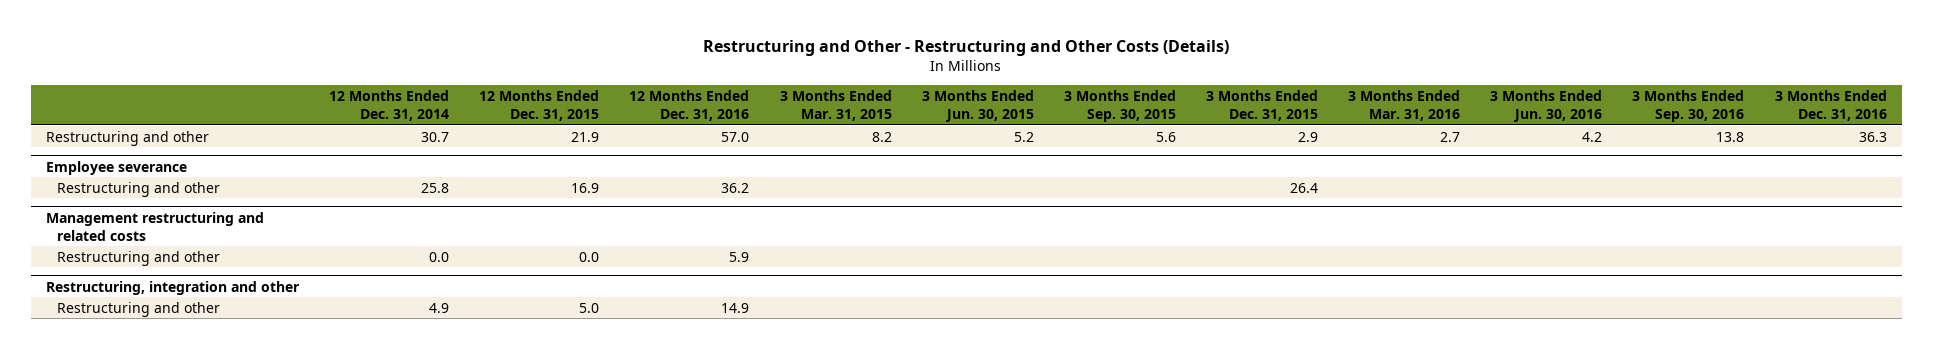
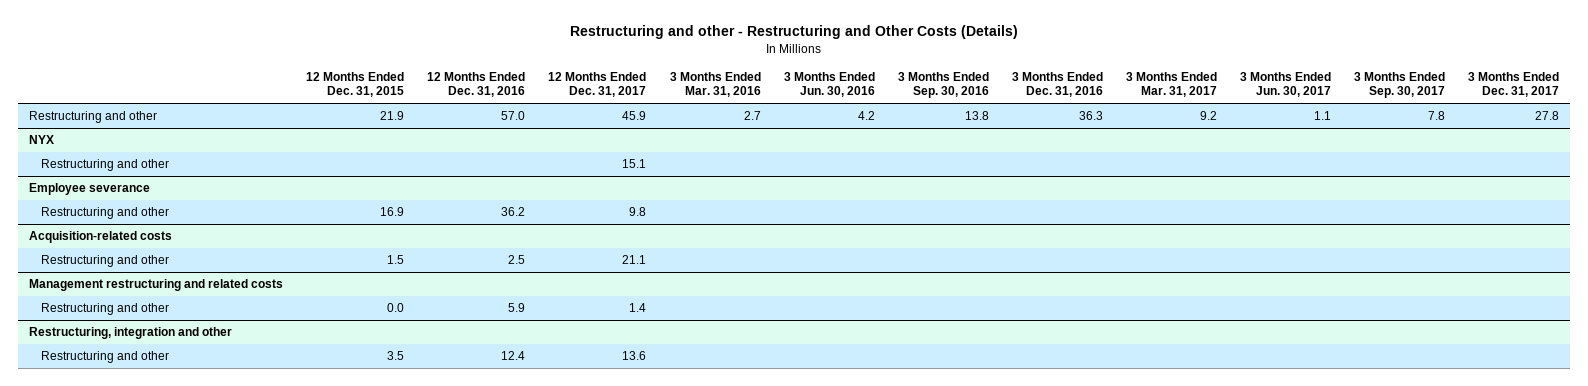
[703,40,1230,57] Restructuring and Other - Restructuring and Other Costs (Details) -> [570,25,1019,40] Restructuring and other - Restructuring and Other Costs (Details)
[329,89,450,121] 12 Months Ended Dec. 31, 2014 -> none
[779,89,892,121] 3 Months Ended Mar. 31, 2015 -> none
[921,89,1034,122] 3 Months Ended Jun. 30, 2015 -> none
[1063,89,1176,122] 3 Months Ended Sep. 30, 2015 -> none
[1206,89,1319,121] 3 Months Ended Dec. 31, 2015 -> none
none -> [548,71,647,98] 12 Months Ended Dec. 31, 2017
none -> [1125,71,1217,98] 3 Months Ended Mar. 31, 2017
none -> [1239,71,1331,98] 3 Months Ended Jun. 30, 2017
none -> [1353,71,1445,99] 3 Months Ended Sep. 30, 2017
none -> [1467,71,1559,98] 3 Months Ended Dec. 31, 2017
none -> [29,135,55,145] NYX
none -> [41,159,170,172] Restructuring and other
none -> [29,231,173,244] Acquisition-related costs
none -> [41,255,170,268] Restructuring and other
[579,302,600,313] 5.0 -> [387,351,405,361] 3.5
[721,302,750,313] 14.9 -> [501,351,526,361] 12.4

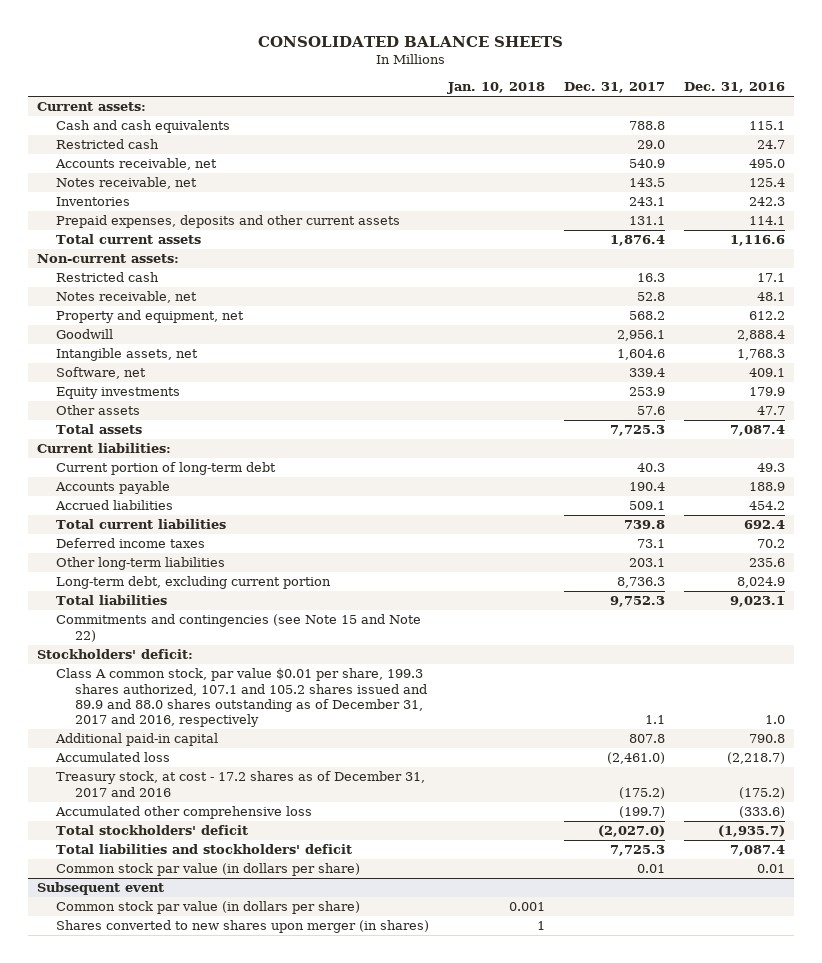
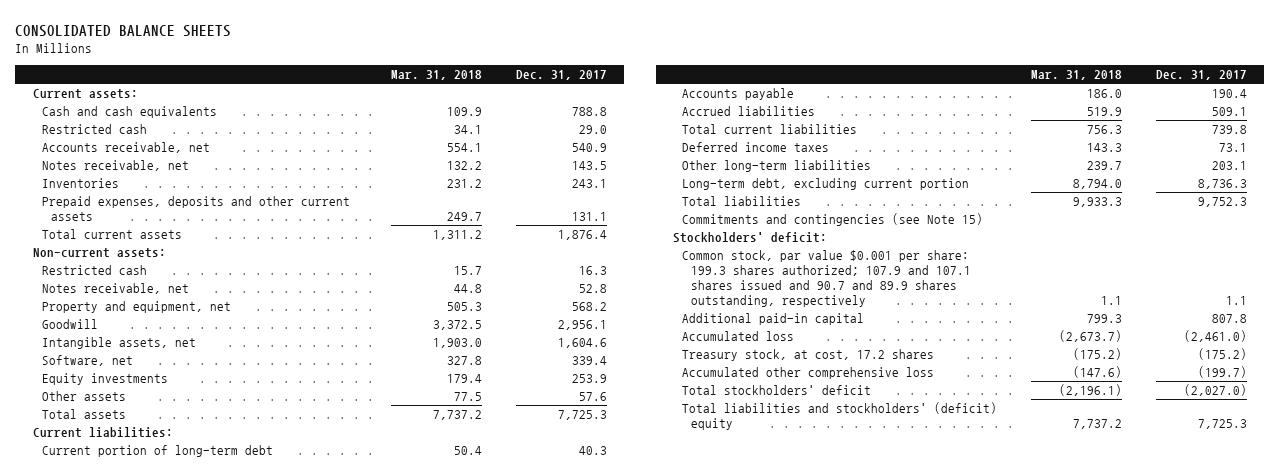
[446,82,545,95] Jan. 10, 2018 -> none
[683,82,785,94] Dec. 31, 2016 -> none
none -> [390,70,482,81] Mar. 31, 2018
[56,614,422,642] Commitments and contingencies (see Note 15 and Note 22) -> [681,213,983,227] Commitments and contingencies (see Note 15)
[56,668,428,728] Class A common stock, par value $0.01 per share, 199.3 shares authorized, 107.1 and 105.2 shares issued and 89.9 and 88.0 shares outstanding as of December 31, 2017 and 2016, respectively -> [681,250,971,307] Common stock, par value $0.001 per share: 199.3 shares authorized; 107.9 and 107.1 shares issued and 90.7 and 89.9 shares outstanding, respectively
[56,771,426,797] Treasury stock, at cost - 17.2 shares as of December 31, 2017 and 2016 -> [681,349,934,362] Treasury stock, at cost, 17.2 shares
[56,863,361,877] Common stock par value (in dollars per share) -> none
[37,882,165,896] Subsequent event -> none
[56,901,361,915] Common stock par value (in dollars per share) -> none
[56,920,430,934] Shares converted to new shares upon merger (in shares) -> none
[56,844,353,855] Total liabilities and stockholders' deficit -> [681,402,997,431] Total liabilities and stockholders' (deficit) equity

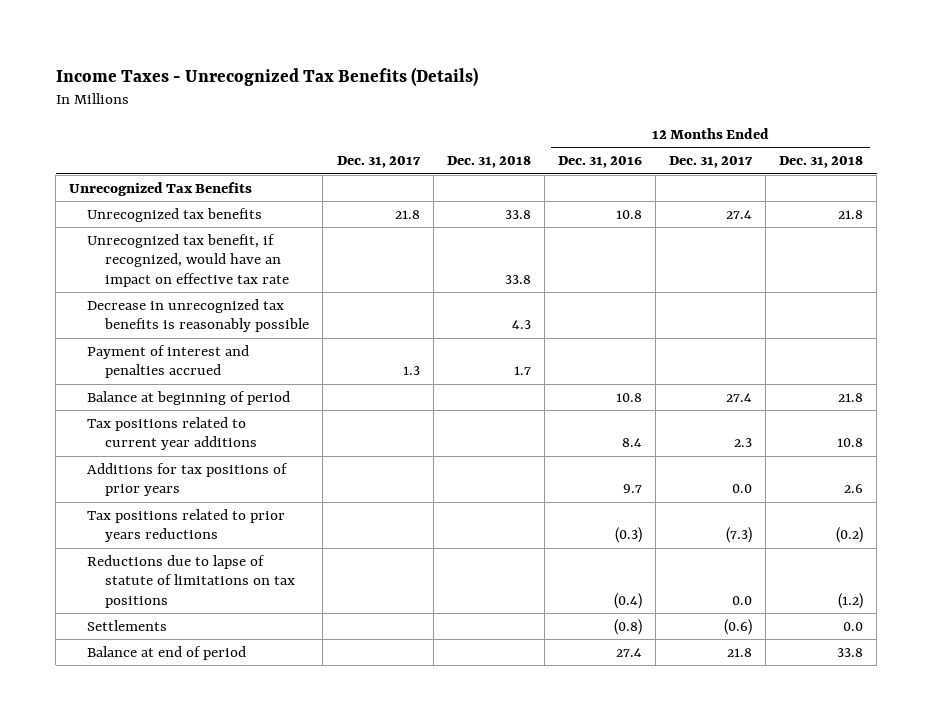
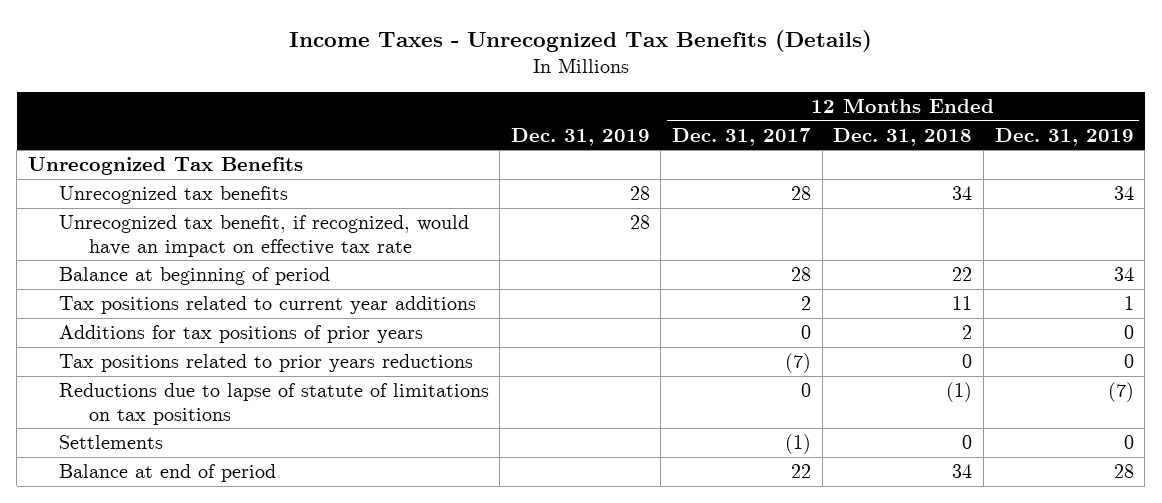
[336,156,421,169] Dec. 31, 2017 -> none
[446,156,531,169] Dec. 31, 2018 -> none
[557,156,642,169] Dec. 31, 2016 -> none
none -> [510,127,650,146] Dec. 31, 2019
none -> [994,127,1134,146] Dec. 31, 2019
[726,209,753,219] 27.4 -> [791,185,812,200] 28
[838,209,864,219] 21.8 -> [952,185,973,200] 34
[87,298,310,333] Decrease in unrecognized tax benefits is reasonably possible -> none
[87,344,250,379] Payment of interest and penalties accrued -> none
[726,392,753,402] 27.4 -> [791,266,812,281] 28
[838,392,864,402] 21.8 -> [952,266,973,281] 22
[734,438,753,448] 2.3 -> [801,295,812,310] 2
[837,438,864,448] 10.8 -> [952,295,973,310] 11
[732,484,753,494] 0.0 -> [801,324,812,339] 0
[844,484,864,494] 2.6 -> [962,324,973,339] 2
[726,527,753,544] (7.3) -> [785,352,812,373] (7)
[836,527,864,544] (0.2) -> [962,353,973,368] 0
[732,595,753,605] 0.0 -> [801,382,812,397] 0
[838,592,864,609] (1.2) -> [946,381,973,402] (1)
[724,618,753,635] (0.6) -> [785,433,812,454] (1)
[843,621,864,631] 0.0 -> [962,434,973,449] 0
[727,647,753,657] 21.8 -> [791,463,812,478] 22
[837,647,864,657] 33.8 -> [952,463,973,478] 34

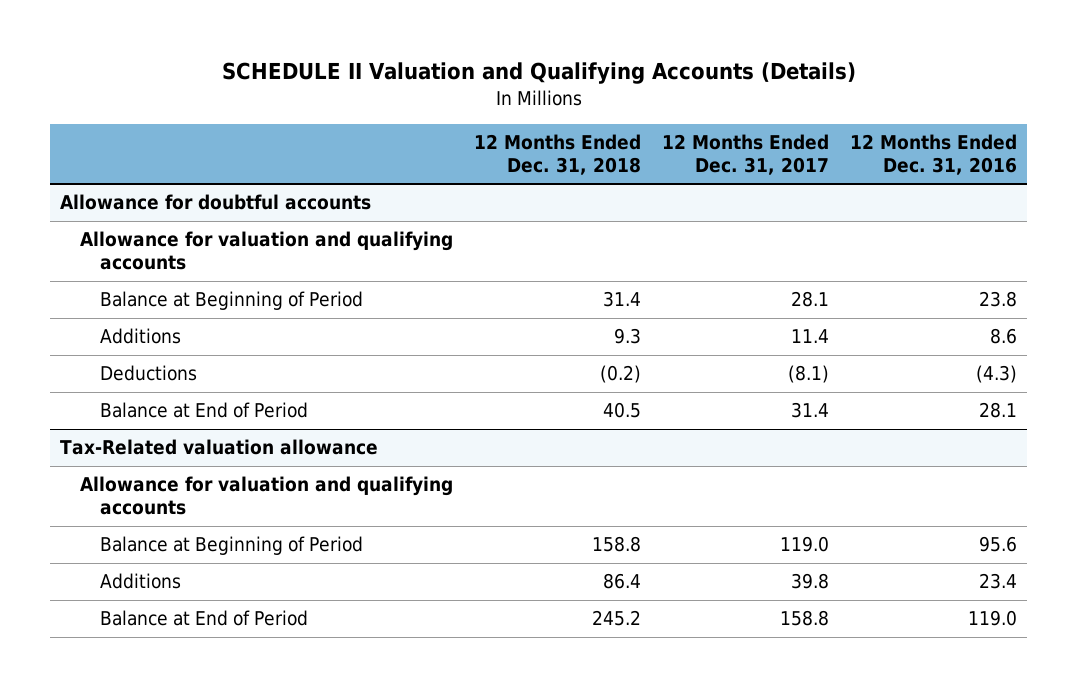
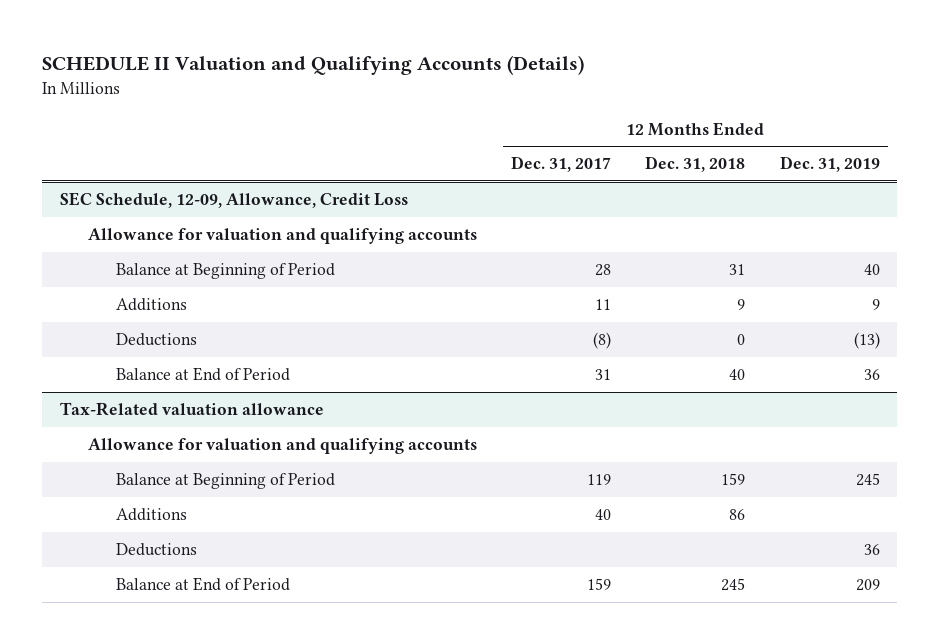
[849,133,1017,175] 12 Months Ended Dec. 31, 2016 -> none
none -> [779,156,880,173] Dec. 31, 2019
[60,194,372,211] Allowance for doubtful accounts -> [59,192,408,209] SEC Schedule, 12-09, Allowance, Credit Loss
[603,291,642,308] 31.4 -> [729,264,746,276] 31
[790,291,829,308] 28.1 -> [595,264,612,277] 28
[614,328,642,345] 9.3 -> [737,299,746,311] 9
[790,329,829,344] 11.4 -> [595,299,612,311] 11
[600,365,642,384] (0.2) -> [737,334,746,346] 0
[787,365,829,384] (8.1) -> [593,332,612,350] (8)
[603,402,642,419] 40.5 -> [729,369,746,381] 40
[790,402,829,419] 31.4 -> [595,369,612,381] 31
[592,536,642,553] 158.8 -> [721,473,746,486] 159
[779,536,829,553] 119.0 -> [587,474,612,486] 119
[603,573,642,590] 86.4 -> [729,509,746,521] 86
[790,573,829,590] 39.8 -> [595,509,612,521] 40
none -> [116,543,198,557] Deductions
[592,610,642,627] 245.2 -> [721,578,746,592] 245
[779,610,829,627] 158.8 -> [587,578,612,591] 159

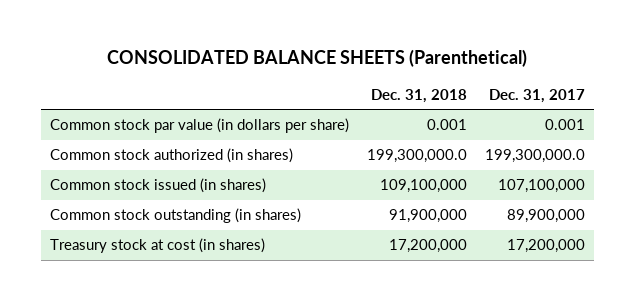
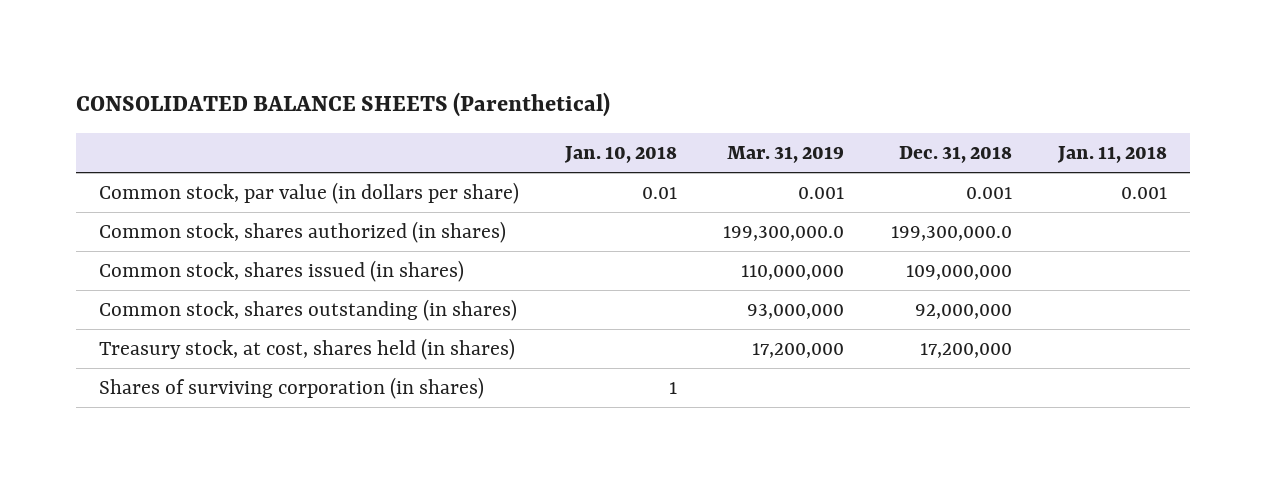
[489,88,586,103] Dec. 31, 2017 -> none
none -> [564,146,678,164] Jan. 10, 2018
none -> [727,146,845,164] Mar. 31, 2019
none -> [1056,146,1167,164] Jan. 11, 2018
[49,118,349,134] Common stock par value (in dollars per share) -> [99,181,520,204] Common stock, par value (in dollars per share)
[49,148,293,164] Common stock authorized (in shares) -> [99,220,507,243] Common stock, shares authorized (in shares)
[49,178,266,194] Common stock issued (in shares) -> [99,259,465,282] Common stock, shares issued (in shares)
[379,179,467,194] 109,100,000 -> [905,264,1012,280] 109,000,000
[49,208,301,224] Common stock outstanding (in shares) -> [99,298,518,321] Common stock, shares outstanding (in shares)
[388,209,467,224] 91,900,000 -> [914,303,1012,319] 92,000,000
[49,238,265,254] Treasury stock at cost (in shares) -> [99,337,516,360] Treasury stock, at cost, shares held (in shares)
none -> [99,376,485,399] Shares of surviving corporation (in shares)

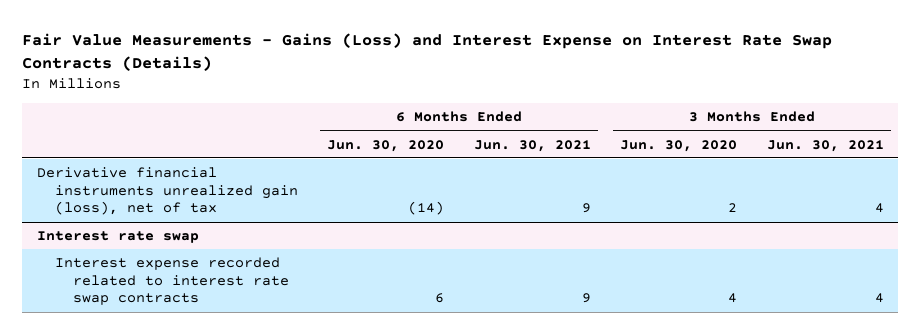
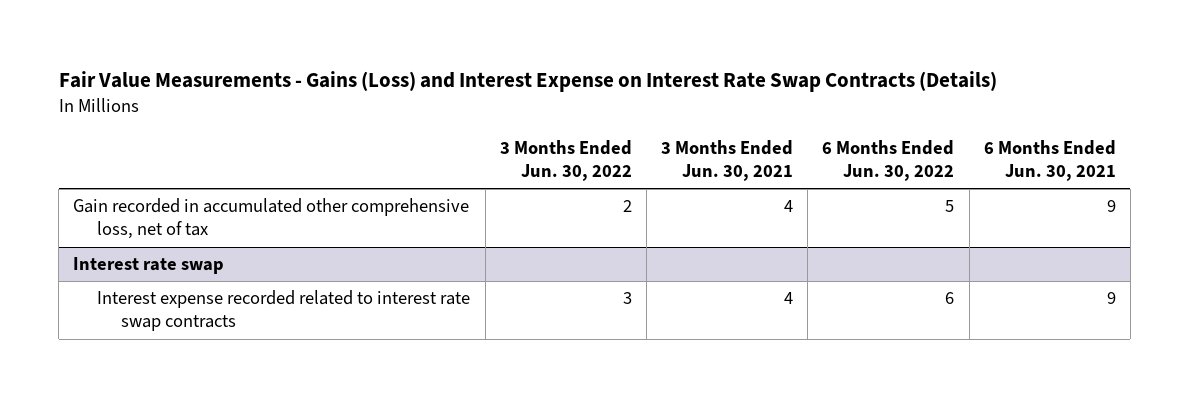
[327,139,445,152] Jun. 30, 2020 -> none
[620,139,738,152] Jun. 30, 2020 -> none
none -> [499,139,632,182] 3 Months Ended Jun. 30, 2022
none -> [822,139,955,182] 6 Months Ended Jun. 30, 2022
[36,167,299,216] Derivative financial instruments unrealized gain (loss), net of tax -> none
none -> [73,198,470,240] Gain recorded in accumulated other comprehensive loss, net of tax

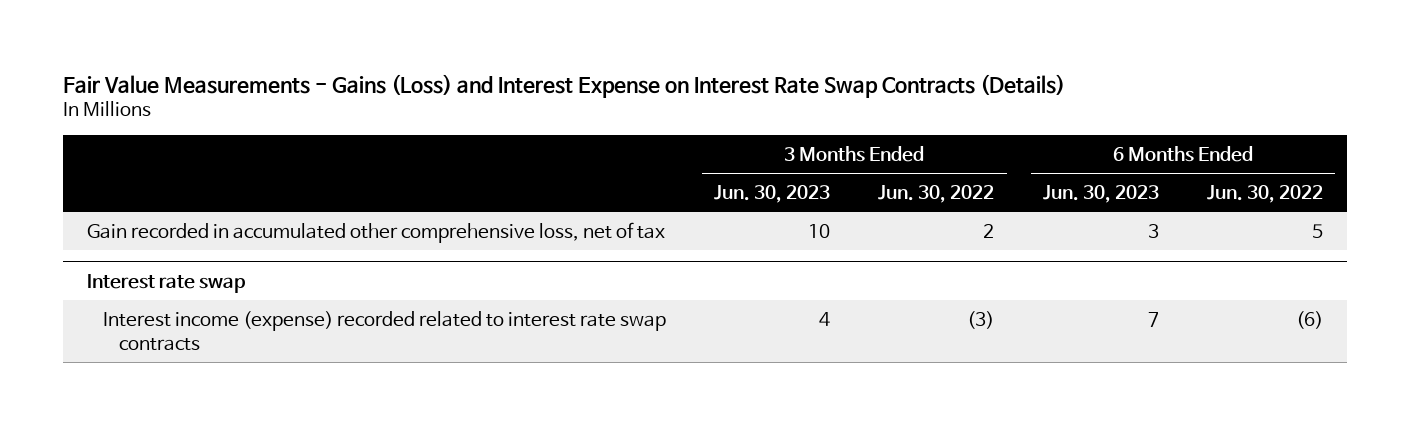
[661,139,794,182] 3 Months Ended Jun. 30, 2021 -> none
[983,139,1116,182] 6 Months Ended Jun. 30, 2021 -> none
none -> [714,184,831,203] Jun. 30, 2023
none -> [1042,184,1159,203] Jun. 30, 2023
[97,290,471,332] Interest expense recorded related to interest rate swap contracts -> [102,310,666,351] Interest income (expense) recorded related to interest rate swap contracts
[622,292,632,305] 3 -> [967,310,995,329] (3)
[945,292,955,305] 6 -> [1295,310,1323,329] (6)

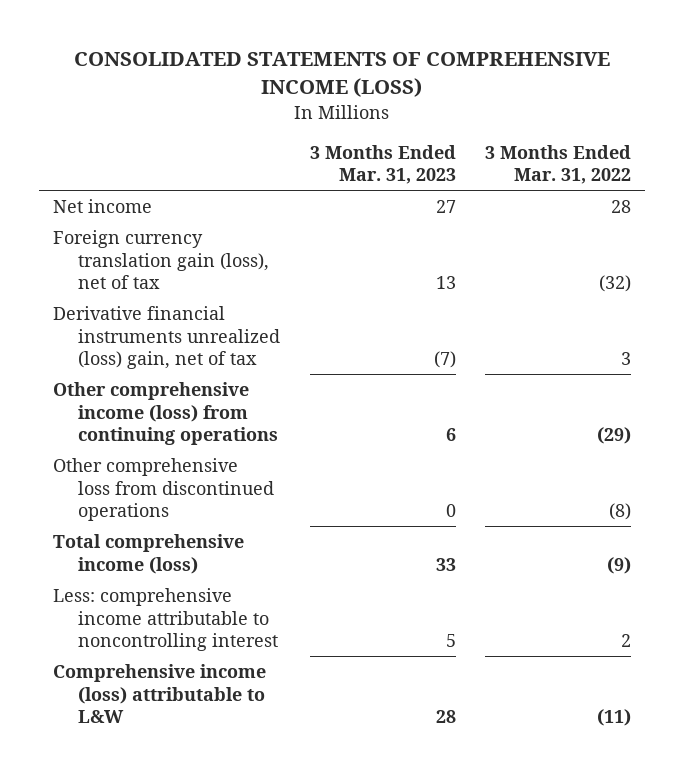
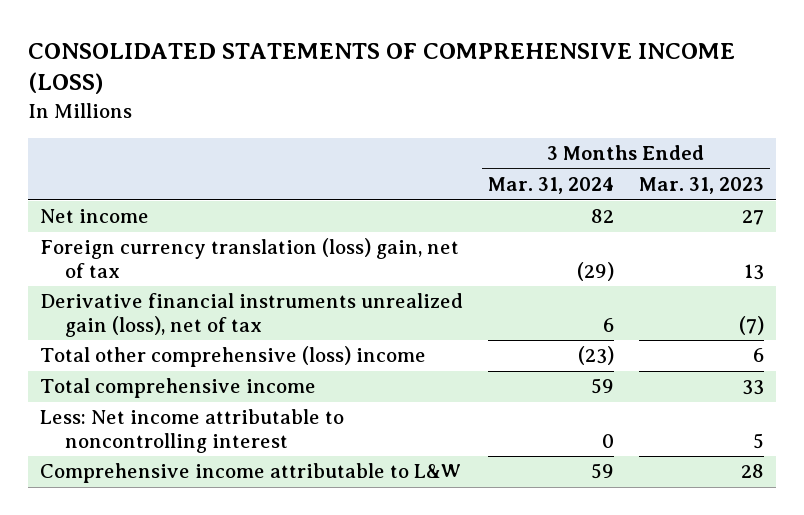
[484,144,631,185] 3 Months Ended Mar. 31, 2022 -> none
none -> [487,177,614,195] Mar. 31, 2024
[53,457,275,522] Other comprehensive loss from discontinued operations -> none
[53,229,270,290] Foreign currency translation gain (loss), net of tax -> [40,238,460,278] Foreign currency translation (loss) gain, net of tax
[53,305,281,370] Derivative financial instruments unrealized (loss) gain, net of tax -> [40,293,464,337] Derivative financial instruments unrealized gain (loss), net of tax
[53,381,279,446] Other comprehensive income (loss) from continuing operations -> [40,346,427,368] Total other comprehensive (loss) income
[53,533,245,574] Total comprehensive income (loss) -> [40,378,317,399] Total comprehensive income
[53,587,279,652] Less: comprehensive income attributable to noncontrolling interest -> [40,409,345,453] Less: Net income attributable to noncontrolling interest
[53,663,267,724] Comprehensive income (loss) attributable to L&W -> [40,463,462,484] Comprehensive income attributable to L&W

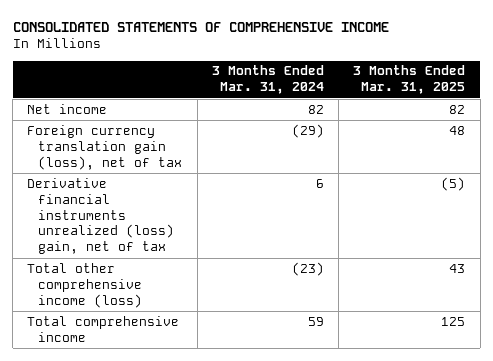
[27,43,735,95] CONSOLIDATED STATEMENTS OF COMPREHENSIVE INCOME (LOSS) -> [12,21,389,32] CONSOLIDATED STATEMENTS OF COMPREHENSIVE INCOME
[638,177,764,195] Mar. 31, 2023 -> none
none -> [353,65,466,95] 3 Months Ended Mar. 31, 2025
[40,238,460,278] Foreign currency translation (loss) gain, net of tax -> [27,124,183,170] Foreign currency translation gain (loss), net of tax
[40,293,464,337] Derivative financial instruments unrealized gain (loss), net of tax -> [27,177,175,255] Derivative financial instruments unrealized (loss) gain, net of tax
[40,346,427,368] Total other comprehensive (loss) income -> [27,262,143,308] Total other comprehensive income (loss)
[40,409,345,453] Less: Net income attributable to noncontrolling interest -> none
[40,463,462,484] Comprehensive income attributable to L&W -> none

